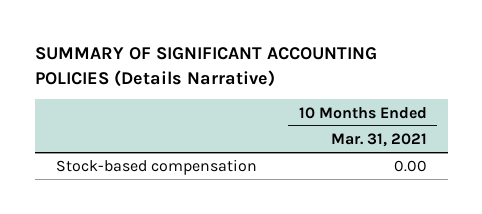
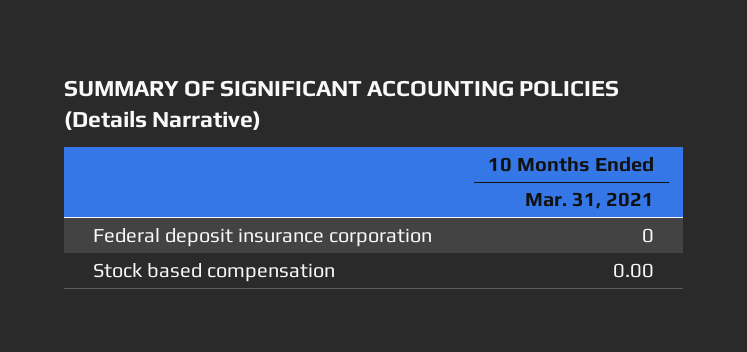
none -> [92,228,432,248] Federal deposit insurance corporation
[55,159,257,176] Stock-based compensation -> [92,263,335,283] Stock based compensation

